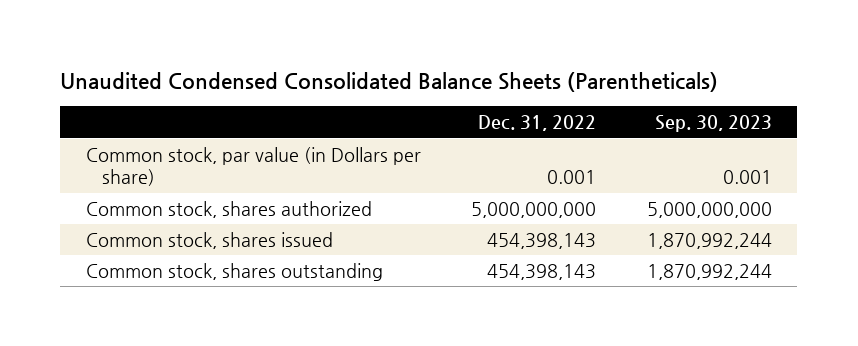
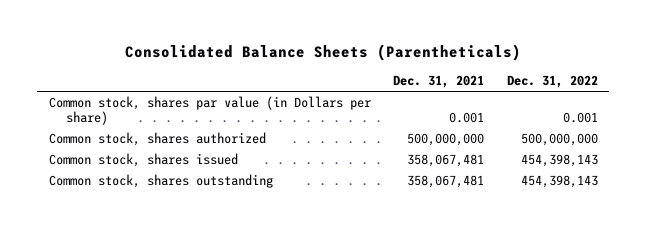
[60,72,719,93] Unaudited Condensed Consolidated Balance Sheets (Parentheticals) -> [125,44,522,62] Consolidated Balance Sheets (Parentheticals)
[655,115,773,133] Sep. 30, 2023 -> none
none -> [393,75,485,89] Dec. 31, 2021
[85,146,421,187] Common stock, par value (in Dollars per share) -> [48,96,371,126] Common stock, shares par value (in Dollars per share)
[471,201,597,218] 5,000,000,000 -> [521,133,599,147] 500,000,000

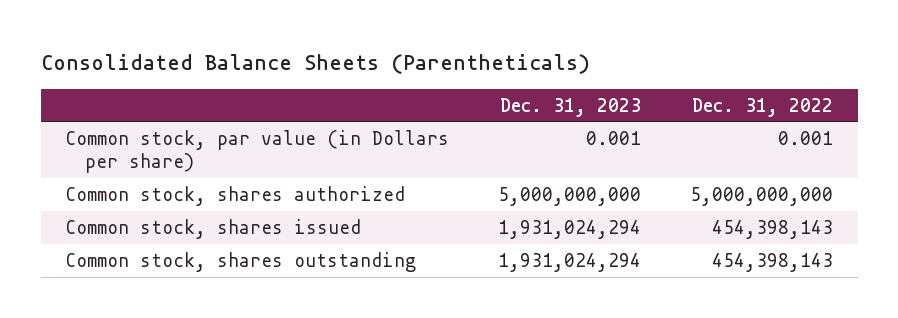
[393,75,485,89] Dec. 31, 2021 -> none
none -> [500,97,642,117] Dec. 31, 2023
[48,96,371,126] Common stock, shares par value (in Dollars per share) -> [65,129,450,173] Common stock, par value (in Dollars per share)
[521,133,599,147] 500,000,000 -> [690,186,834,206] 5,000,000,000

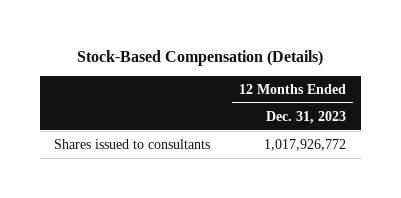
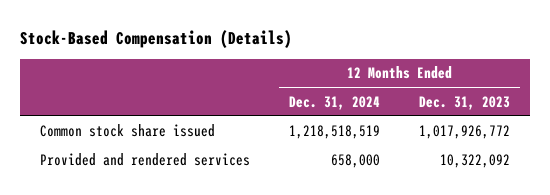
none -> [289,95,381,110] Dec. 31, 2024
[54,139,211,150] Shares issued to consultants -> [39,124,215,138] Common stock share issued
none -> [39,153,250,167] Provided and rendered services

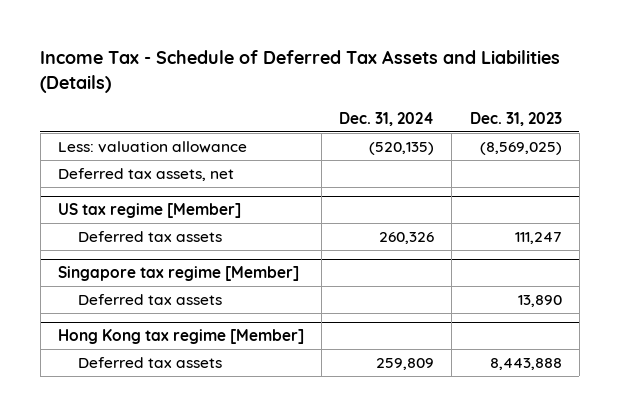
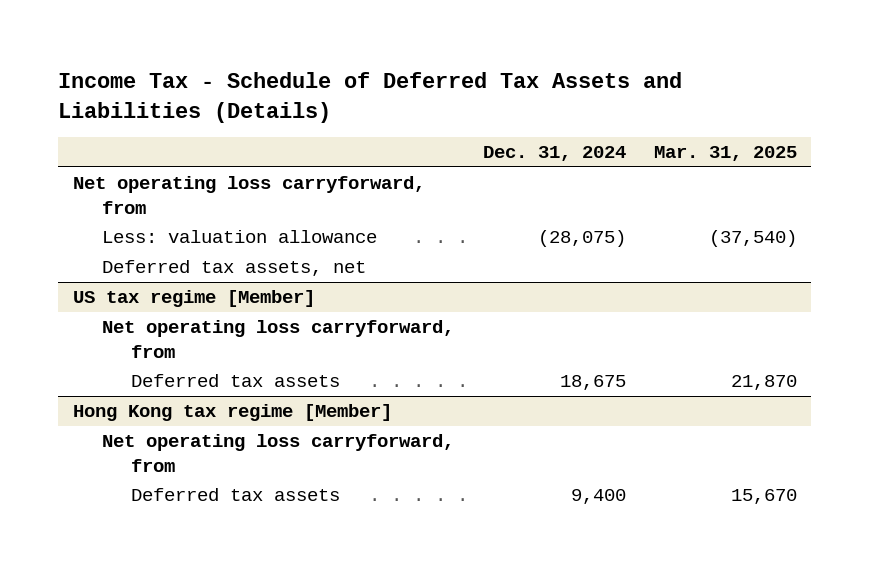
[469,111,562,126] Dec. 31, 2023 -> none
none -> [654,146,798,162] Mar. 31, 2025
none -> [72,176,425,214] Net operating loss carryforward, from
[369,142,435,156] (520,135) -> [537,230,626,248] (28,075)
[57,266,299,282] Singapore tax regime [Member] -> none
[77,294,222,306] Deferred tax assets -> none
none -> [102,320,455,358] Net operating loss carryforward, from
[379,232,435,245] 260,326 -> [559,375,626,391] 18,675
none -> [102,434,455,472] Net operating loss carryforward, from
[376,358,435,371] 259,809 -> [570,489,626,505] 9,400

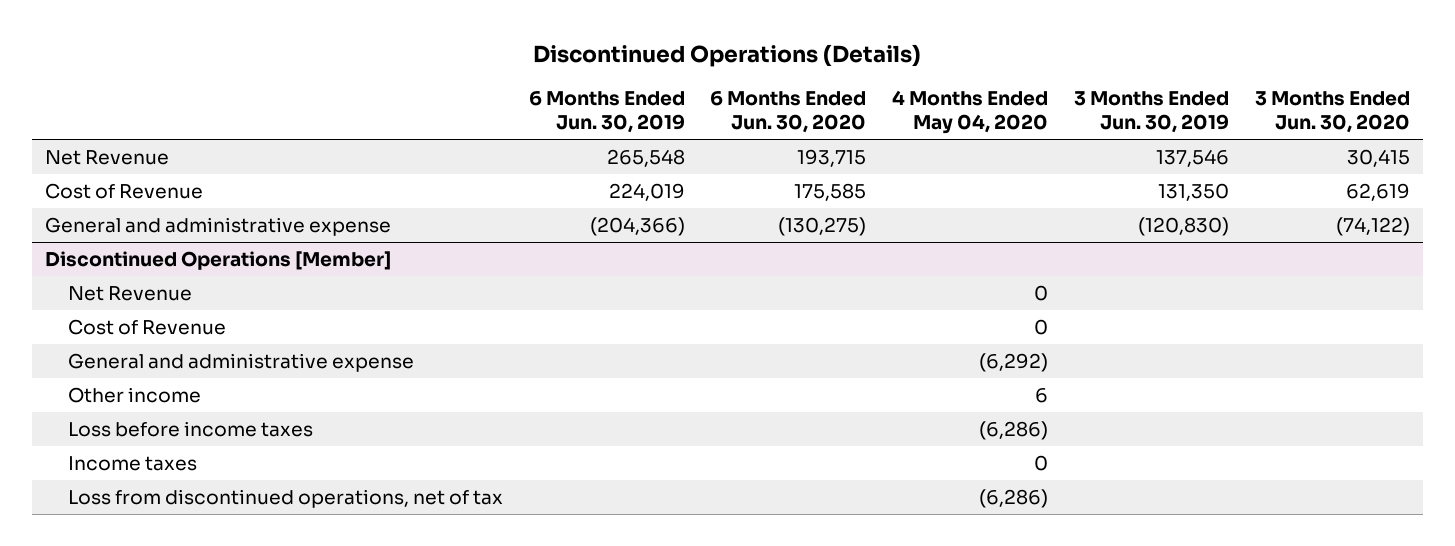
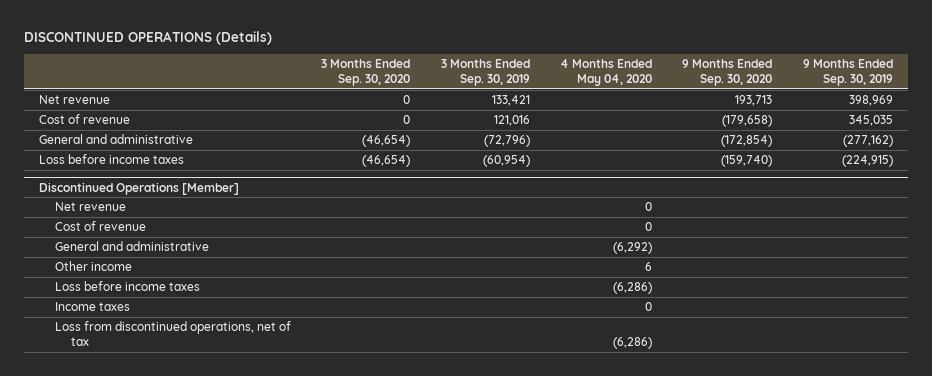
[533,43,922,67] Discontinued Operations (Details) -> [23,31,272,46] DISCONTINUED OPERATIONS (Details)
[528,91,685,134] 6 Months Ended Jun. 30, 2019 -> none
[710,91,867,134] 6 Months Ended Jun. 30, 2020 -> none
[1074,91,1230,134] 3 Months Ended Jun. 30, 2019 -> none
[1254,91,1410,134] 3 Months Ended Jun. 30, 2020 -> none
none -> [321,59,411,87] 3 Months Ended Sep. 30, 2020
none -> [440,59,530,87] 3 Months Ended Sep. 30, 2019
none -> [682,59,773,87] 9 Months Ended Sep. 30, 2020
none -> [802,59,893,87] 9 Months Ended Sep. 30, 2019
[44,150,169,166] Net Revenue -> [38,95,110,105] Net revenue
[44,183,203,200] Cost of Revenue -> [38,114,130,125] Cost of revenue
[44,217,391,237] General and administrative expense -> [38,134,193,145] General and administrative
none -> [38,154,184,165] Loss before income taxes
[67,286,192,302] Net Revenue -> [55,202,127,212] Net revenue
[67,319,226,336] Cost of Revenue -> [55,221,147,232] Cost of revenue
[67,353,414,373] General and administrative expense -> [55,241,210,252] General and administrative

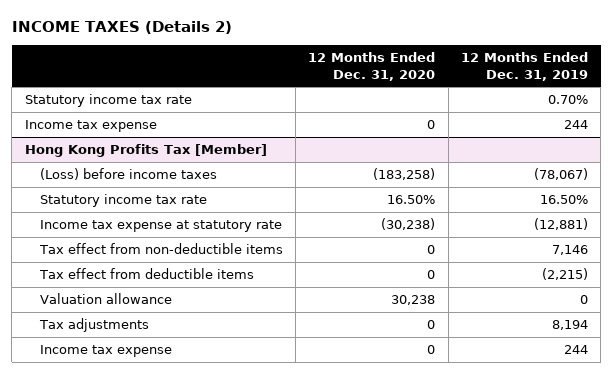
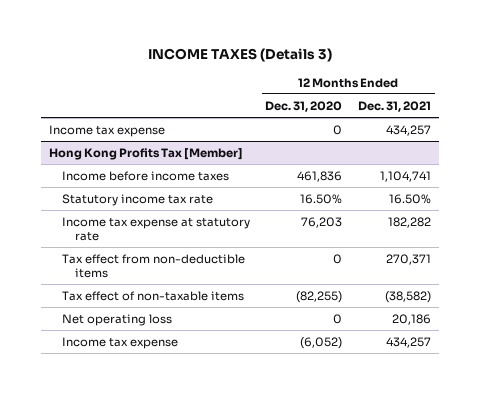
[11,20,232,34] INCOME TAXES (Details 2) -> [147,47,332,62] INCOME TAXES (Details 3)
[461,51,589,81] 12 Months Ended Dec. 31, 2019 -> none
none -> [358,100,432,112] Dec. 31, 2021
[24,94,192,108] Statutory income tax rate -> none
[39,168,217,181] (Loss) before income taxes -> [61,170,229,181] Income before income taxes
[373,168,436,181] (183,258) -> [297,170,343,182] 461,836
[381,218,436,231] (30,238) -> [301,216,343,228] 76,203
[38,268,254,280] Tax effect from deductible items -> none
[39,293,172,305] Valuation allowance -> none
[38,318,149,333] Tax adjustments -> none
none -> [61,290,244,301] Tax effect of non-taxable items
none -> [61,313,172,326] Net operating loss
[427,345,436,355] 0 -> [300,336,343,349] (6,052)

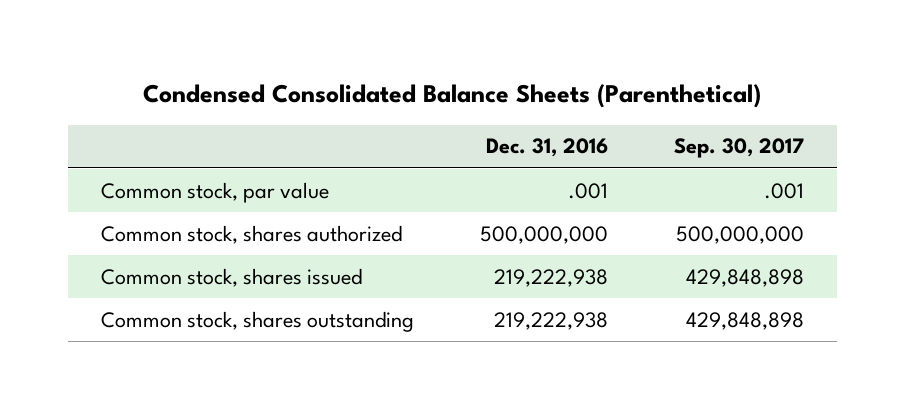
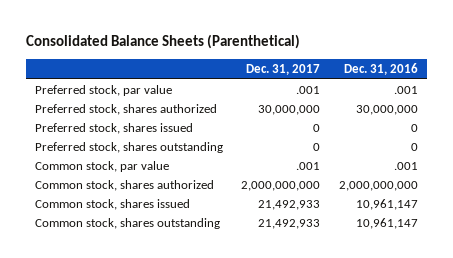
[143,84,762,109] Condensed Consolidated Balance Sheets (Parenthetical) -> [26,34,301,50] Consolidated Balance Sheets (Parenthetical)
[673,138,804,159] Sep. 30, 2017 -> none
none -> [246,64,321,76] Dec. 31, 2017
none -> [35,84,173,96] Preferred stock, par value
none -> [35,103,218,115] Preferred stock, shares authorized
none -> [35,122,194,134] Preferred stock, shares issued
none -> [35,141,224,153] Preferred stock, shares outstanding
[479,225,608,244] 500,000,000 -> [338,180,418,191] 2,000,000,000
[493,268,608,287] 219,222,938 -> [355,198,418,210] 10,961,147
[493,311,608,330] 219,222,938 -> [355,217,418,229] 10,961,147

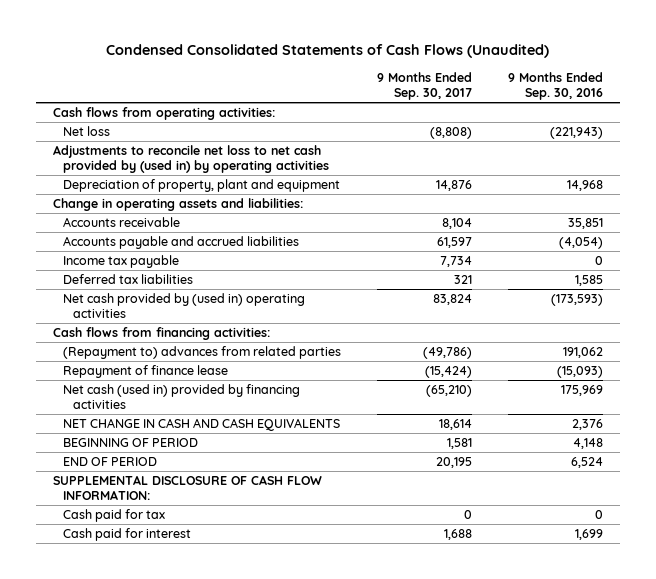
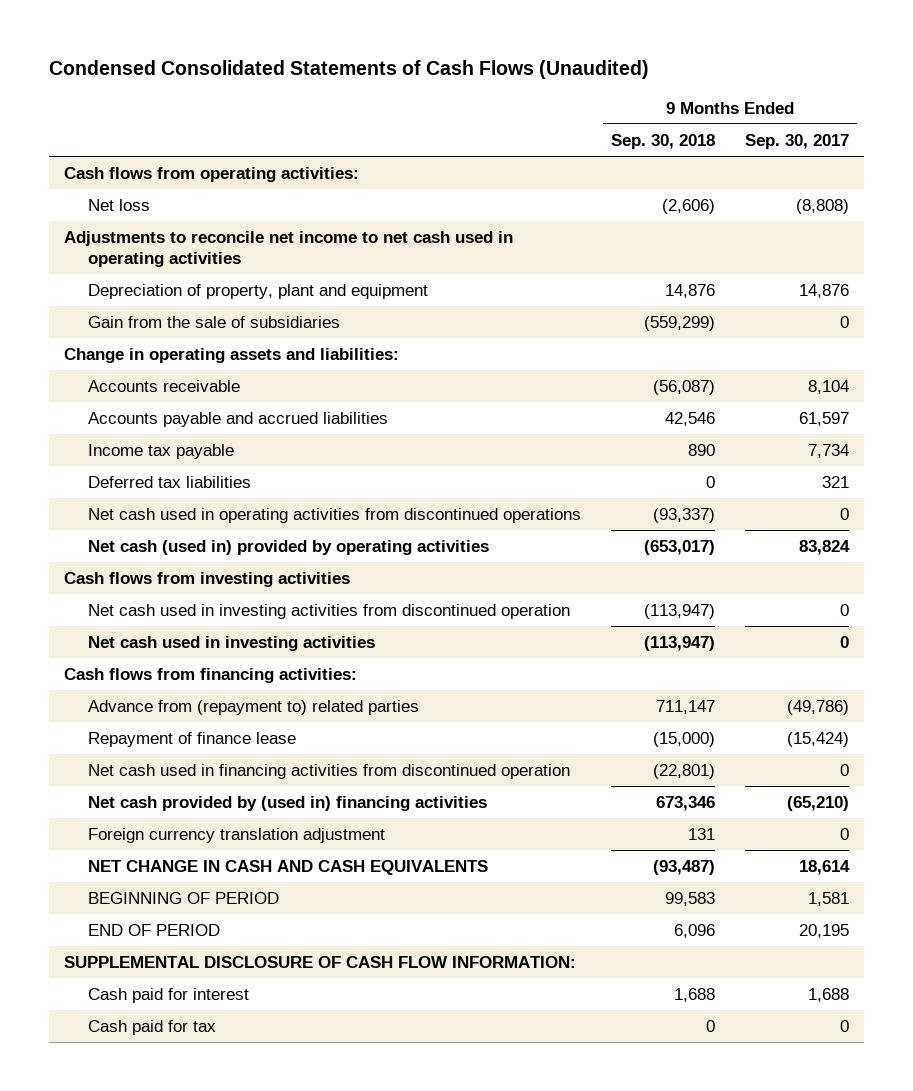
[507,72,603,101] 9 Months Ended Sep. 30, 2016 -> none
none -> [610,133,715,149] Sep. 30, 2018
[53,145,330,174] Adjustments to reconcile net loss to net cash provided by (used in) by operating activities -> [63,230,513,267] Adjustments to reconcile net income to net cash used in operating activities
none -> [87,315,340,328] Gain from the sale of subsidiaries
none -> [87,507,581,523] Net cash used in operating activities from discontinued operations
[63,293,306,319] Net cash provided by (used in) operating activities -> [87,539,489,555] Net cash (used in) provided by operating activities
none -> [63,571,350,587] Cash flows from investing activities
none -> [87,603,570,619] Net cash used in investing activities from discontinued operation
none -> [87,635,375,651] Net cash used in investing activities
[63,346,342,360] (Repayment to) advances from related parties -> [87,699,419,715] Advance from (repayment to) related parties
none -> [87,763,570,779] Net cash used in financing activities from discontinued operation
[63,384,301,410] Net cash (used in) provided by financing activities -> [87,795,487,811] Net cash provided by (used in) financing activities
none -> [87,827,385,843] Foreign currency translation adjustment
[63,509,166,523] Cash paid for tax -> [87,1019,216,1035] Cash paid for tax

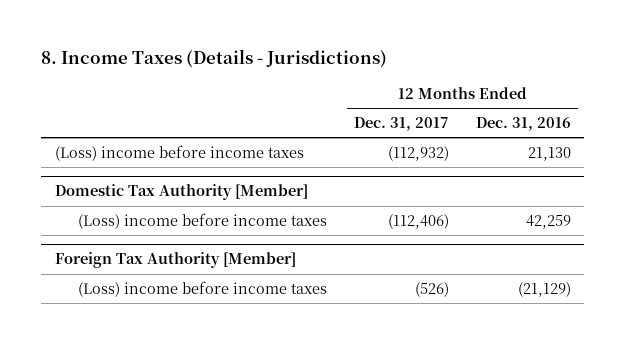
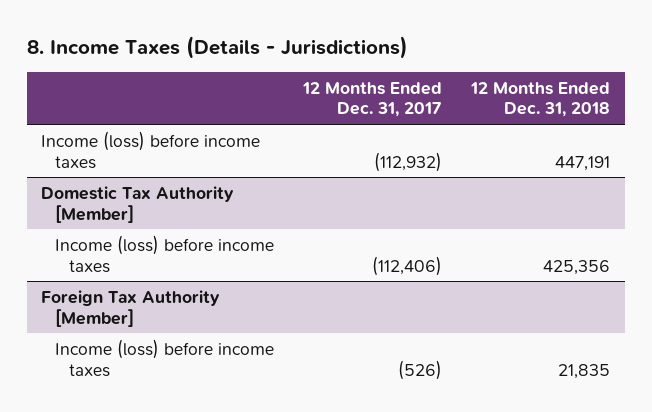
[475,116,571,131] Dec. 31, 2016 -> none
none -> [470,81,611,118] 12 Months Ended Dec. 31, 2018
[54,144,304,161] (Loss) income before income taxes -> [41,130,261,169] Income (loss) before income taxes
[78,212,328,229] (Loss) income before income taxes -> [55,234,275,273] Income (loss) before income taxes
[78,280,328,297] (Loss) income before income taxes -> [55,338,275,377] Income (loss) before income taxes

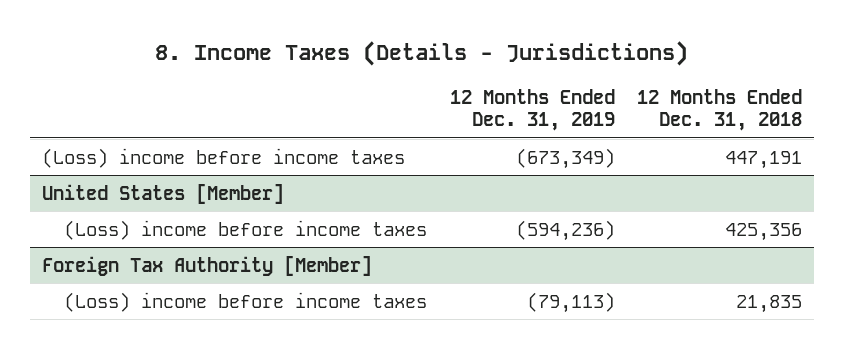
[302,81,443,118] 12 Months Ended Dec. 31, 2017 -> none
none -> [449,88,615,132] 12 Months Ended Dec. 31, 2019
[41,130,261,169] Income (loss) before income taxes -> [41,147,405,168] (Loss) income before income taxes
[41,185,235,223] Domestic Tax Authority [Member] -> [41,183,284,204] United States [Member]
[55,234,275,273] Income (loss) before income taxes -> [64,219,428,240] (Loss) income before income taxes
[55,338,275,377] Income (loss) before income taxes -> [64,291,428,312] (Loss) income before income taxes

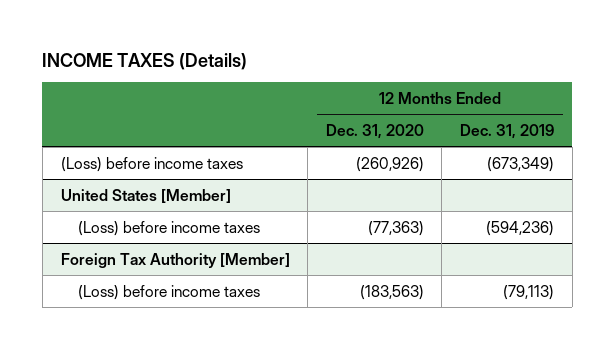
[155,40,689,66] 8. Income Taxes (Details - Jurisdictions) -> [42,52,248,70] INCOME TAXES (Details)
[637,88,803,132] 12 Months Ended Dec. 31, 2018 -> none
none -> [325,123,424,139] Dec. 31, 2020
[41,147,405,168] (Loss) income before income taxes -> [60,156,243,172] (Loss) before income taxes
[64,219,428,240] (Loss) income before income taxes -> [77,220,260,236] (Loss) before income taxes
[64,291,428,312] (Loss) income before income taxes -> [77,284,260,300] (Loss) before income taxes

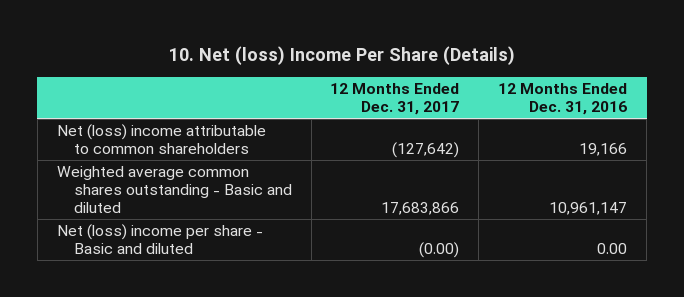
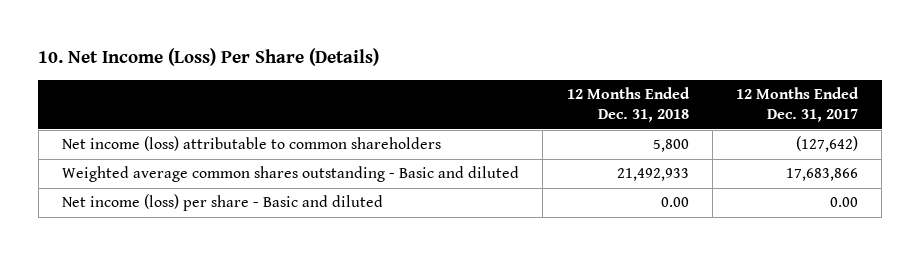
[169,46,516,66] 10. Net (loss) Income Per Share (Details) -> [38,48,380,67] 10. Net Income (Loss) Per Share (Details)
[498,82,628,115] 12 Months Ended Dec. 31, 2016 -> none
none -> [566,86,690,123] 12 Months Ended Dec. 31, 2018
[56,124,266,155] Net (loss) income attributable to common shareholders -> [61,136,441,152] Net income (loss) attributable to common shareholders
[56,224,263,255] Net (loss) income per share - Basic and diluted -> [61,194,383,212] Net income (loss) per share - Basic and diluted
[419,242,460,259] (0.00) -> [830,197,859,208] 0.00

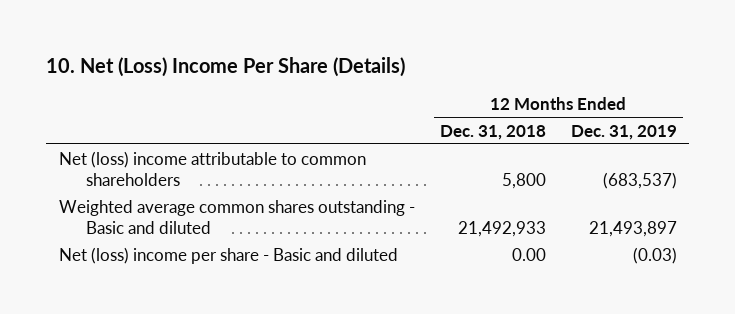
[38,48,380,67] 10. Net Income (Loss) Per Share (Details) -> [46,57,406,78] 10. Net (Loss) Income Per Share (Details)
[736,86,860,123] 12 Months Ended Dec. 31, 2017 -> none
none -> [570,124,677,140] Dec. 31, 2019
[61,136,441,152] Net income (loss) attributable to common shareholders -> [58,150,366,186] Net (loss) income attributable to common shareholders
[61,194,383,212] Net income (loss) per share - Basic and diluted -> [58,246,398,264] Net (loss) income per share - Basic and diluted

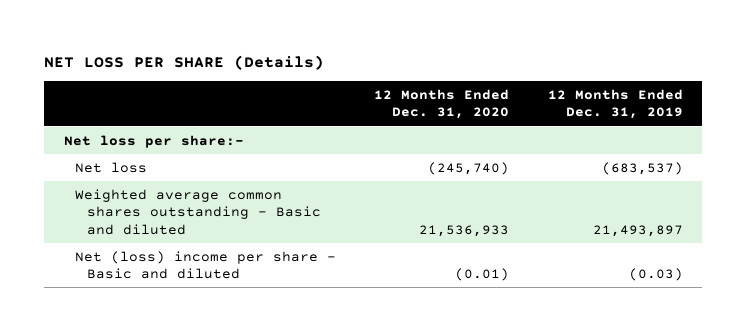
[46,57,406,78] 10. Net (Loss) Income Per Share (Details) -> [44,54,325,70] NET LOSS PER SHARE (Details)
[439,124,546,140] Dec. 31, 2018 -> none
none -> [374,88,510,120] 12 Months Ended Dec. 31, 2020
none -> [63,134,244,148] Net loss per share:-
[58,150,366,186] Net (loss) income attributable to common shareholders -> [75,161,148,173] Net loss

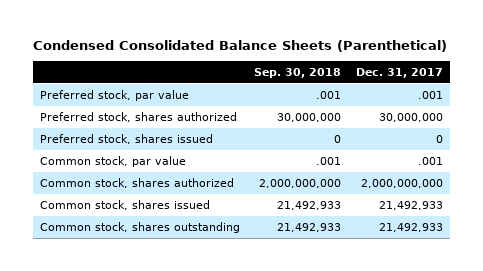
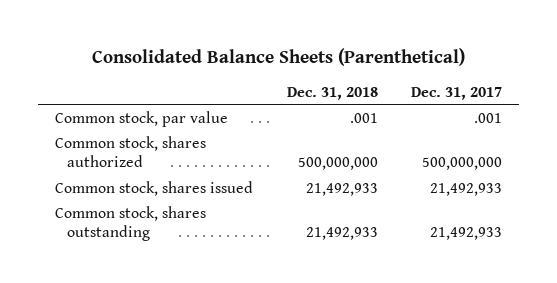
[32,39,447,52] Condensed Consolidated Balance Sheets (Parenthetical) -> [91,48,465,67] Consolidated Balance Sheets (Parenthetical)
[254,67,342,78] Sep. 30, 2018 -> none
none -> [286,86,378,100] Dec. 31, 2018
[39,89,189,101] Preferred stock, par value -> none
[39,111,237,122] Preferred stock, shares authorized -> none
[39,133,213,144] Preferred stock, shares issued -> none
[360,178,443,188] 2,000,000,000 -> [422,157,503,171] 500,000,000

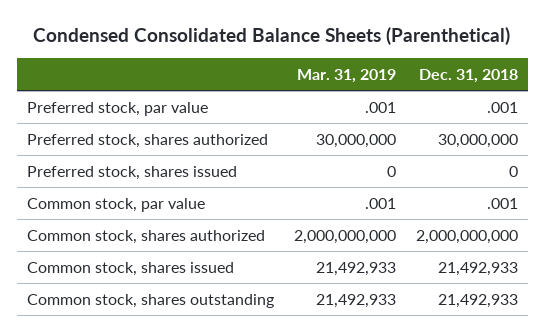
[91,48,465,67] Consolidated Balance Sheets (Parenthetical) -> [33,27,511,46] Condensed Consolidated Balance Sheets (Parenthetical)
[411,86,503,100] Dec. 31, 2017 -> none
none -> [296,69,396,84] Mar. 31, 2019
none -> [26,101,208,116] Preferred stock, par value
none -> [26,133,268,148] Preferred stock, shares authorized
none -> [26,165,237,180] Preferred stock, shares issued
[297,157,378,171] 500,000,000 -> [415,229,518,244] 2,000,000,000

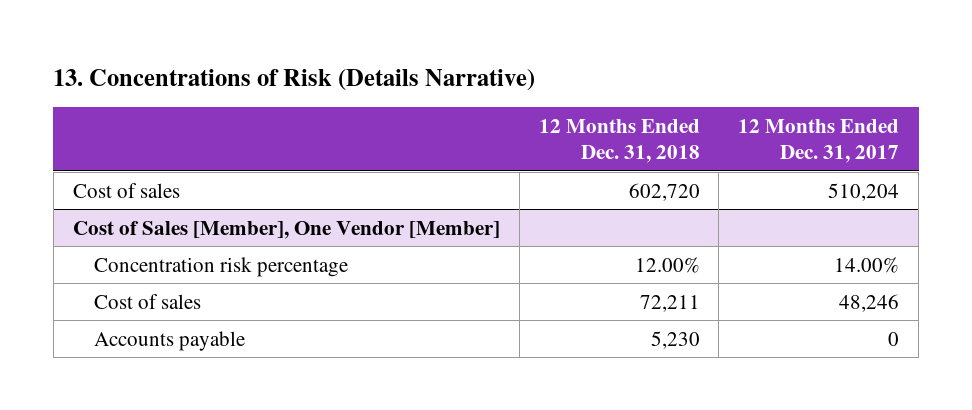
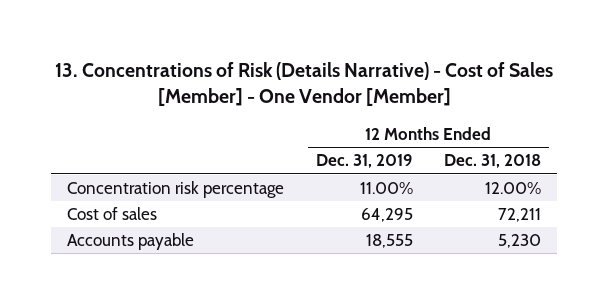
[53,69,536,92] 13. Concentrations of Risk (Details Narrative) -> [55,62,554,107] 13. Concentrations of Risk (Details Narrative) - Cost of Sales [Member] - One Vendor [Member]
[738,119,900,163] 12 Months Ended Dec. 31, 2017 -> none
none -> [315,154,413,169] Dec. 31, 2019
[72,182,180,198] Cost of sales -> none
[72,220,500,239] Cost of Sales [Member], One Vendor [Member] -> none

